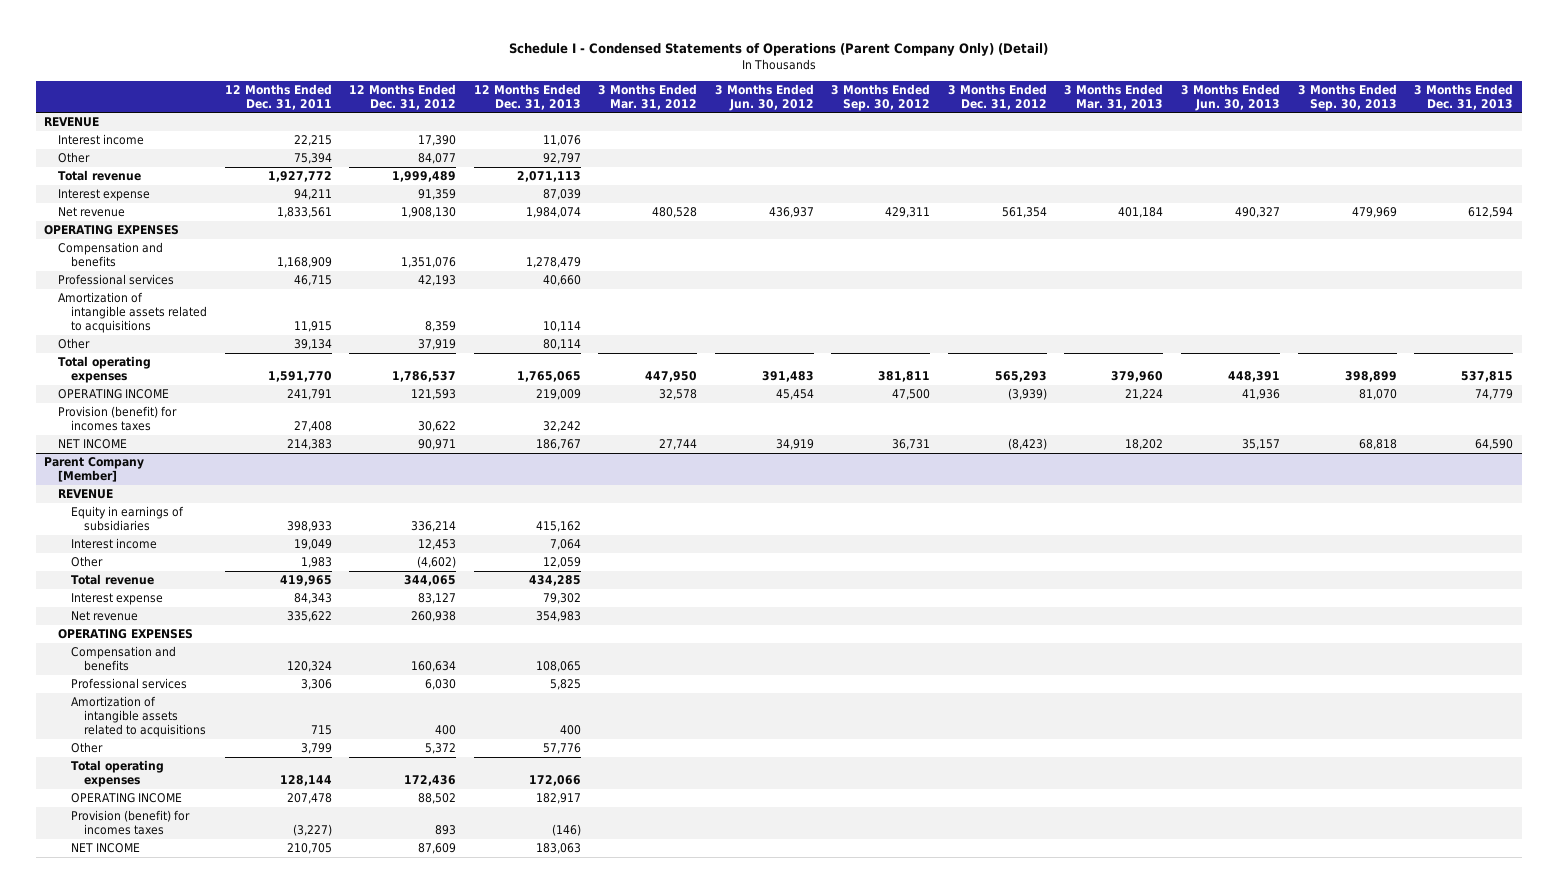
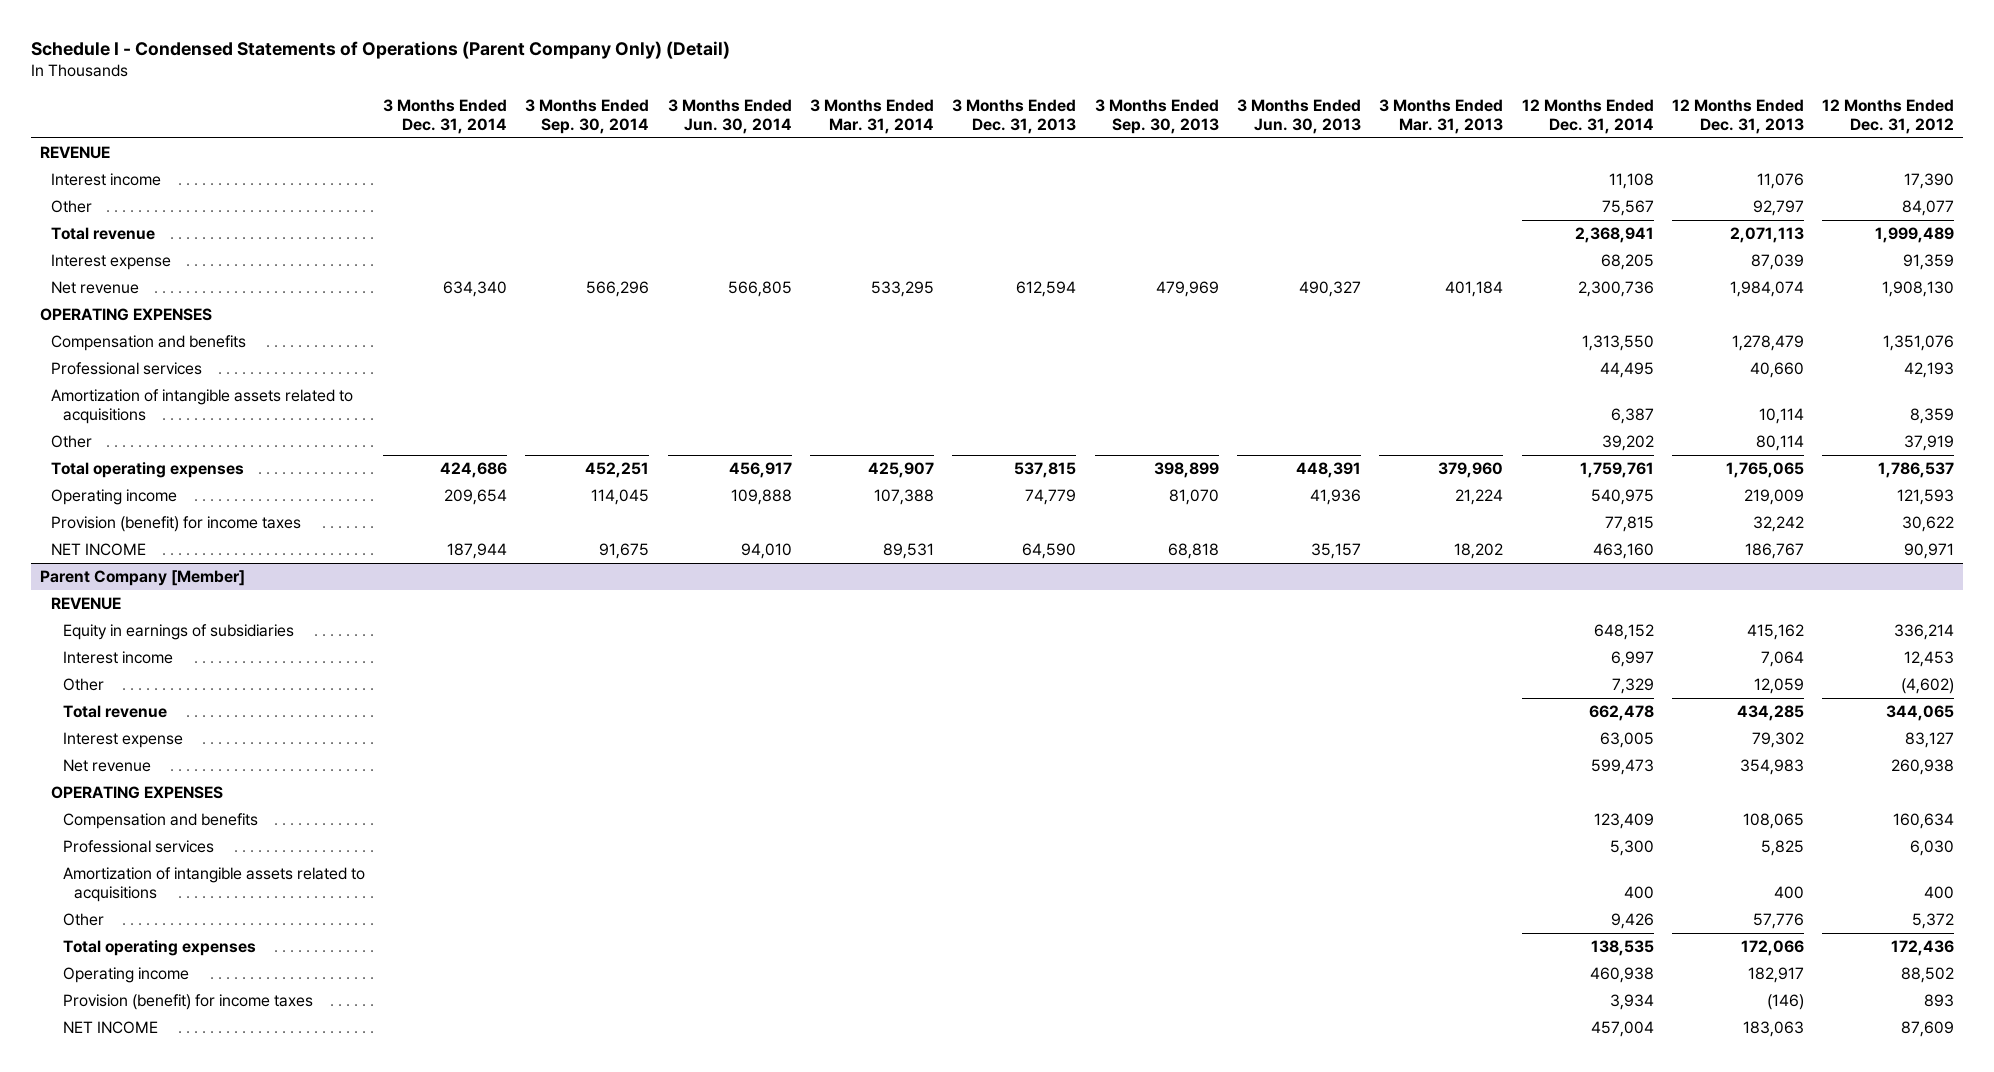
[224,83,332,110] 12 Months Ended Dec. 31, 2011 -> none
[598,83,698,110] 3 Months Ended Mar. 31, 2012 -> none
[714,83,814,111] 3 Months Ended Jun. 30, 2012 -> none
[831,83,931,111] 3 Months Ended Sep. 30, 2012 -> none
[947,83,1047,110] 3 Months Ended Dec. 31, 2012 -> none
none -> [383,99,508,134] 3 Months Ended Dec. 31, 2014
none -> [525,99,650,134] 3 Months Ended Sep. 30, 2014
none -> [667,99,792,134] 3 Months Ended Jun. 30, 2014
none -> [810,99,935,134] 3 Months Ended Mar. 31, 2014
none -> [1521,99,1654,134] 12 Months Ended Dec. 31, 2014
[57,389,169,400] OPERATING INCOME -> [51,489,178,506] Operating income
[57,406,177,432] Provision (benefit) for incomes taxes -> [51,516,302,533] Provision (benefit) for income taxes
[70,793,182,804] OPERATING INCOME -> [62,967,189,984] Operating income
[70,810,190,836] Provision (benefit) for incomes taxes -> [62,994,313,1011] Provision (benefit) for income taxes

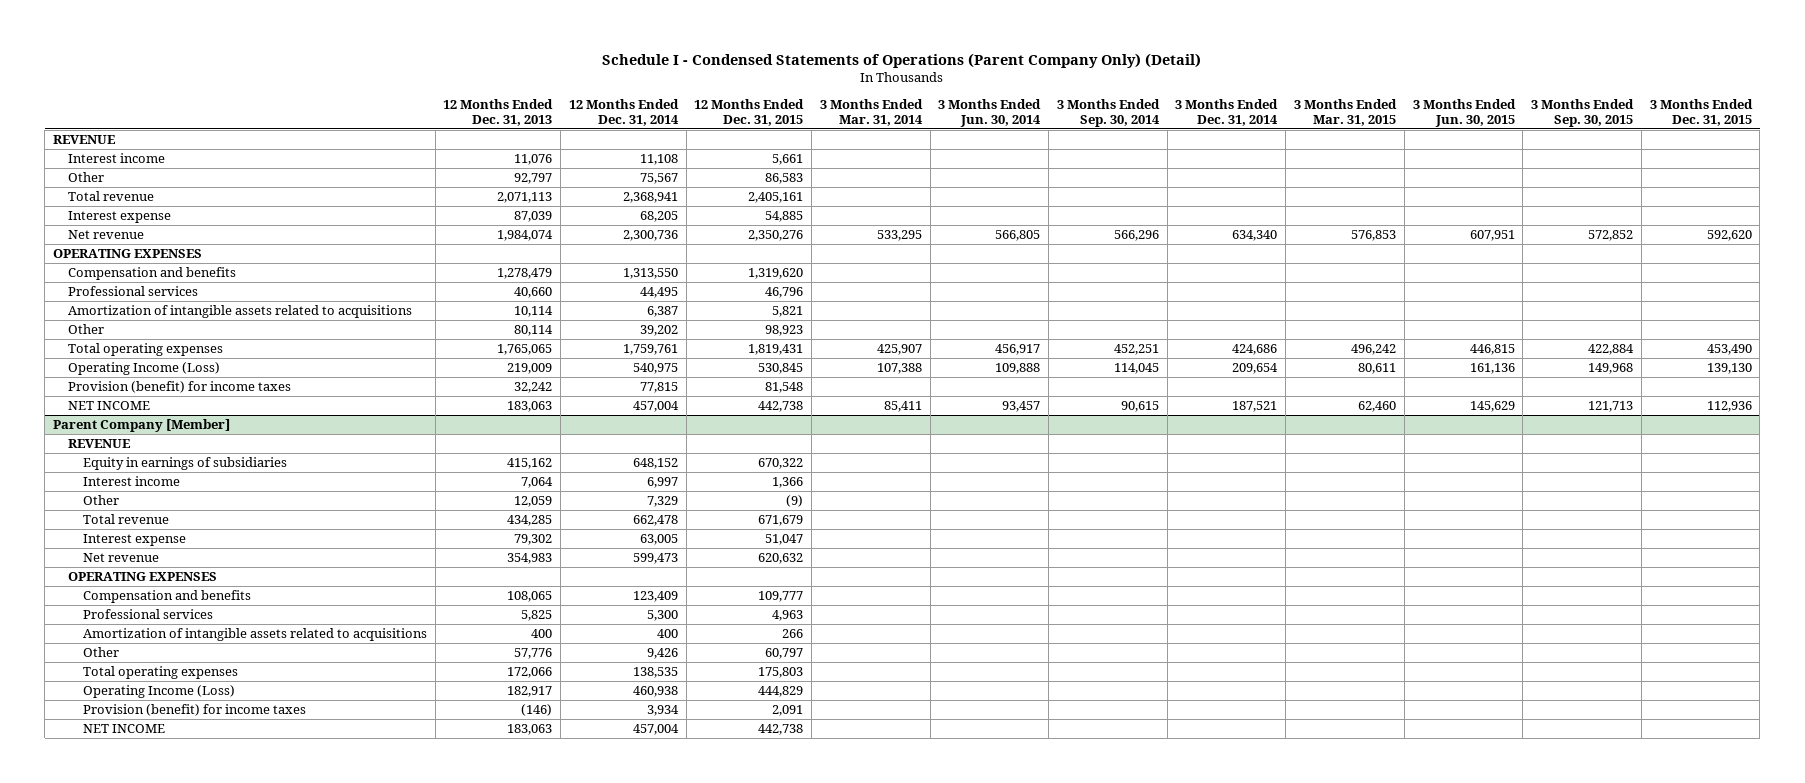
[952,99,1077,134] 3 Months Ended Dec. 31, 2013 -> none
[1094,99,1219,134] 3 Months Ended Sep. 30, 2013 -> none
[1236,99,1361,134] 3 Months Ended Jun. 30, 2013 -> none
[1379,99,1504,134] 3 Months Ended Mar. 31, 2013 -> none
[1822,99,1955,134] 12 Months Ended Dec. 31, 2012 -> none
none -> [694,98,805,126] 12 Months Ended Dec. 31, 2015
none -> [1294,98,1398,126] 3 Months Ended Mar. 31, 2015
none -> [1412,98,1516,127] 3 Months Ended Jun. 30, 2015
none -> [1531,98,1635,127] 3 Months Ended Sep. 30, 2015
none -> [1649,98,1753,126] 3 Months Ended Dec. 31, 2015
[51,489,178,506] Operating income -> [67,361,220,375] Operating Income (Loss)
[447,543,508,560] 187,944 -> [1232,400,1278,412] 187,521
[599,543,650,560] 91,675 -> [1120,400,1159,412] 90,615
[740,543,792,560] 94,010 -> [1002,400,1041,412] 93,457
[883,543,935,560] 89,531 -> [883,400,922,412] 85,411
[1592,543,1654,560] 463,160 -> [632,400,679,412] 457,004
[1744,543,1804,560] 186,767 -> [507,400,553,412] 183,063
[62,967,189,984] Operating income -> [82,684,235,698] Operating Income (Loss)

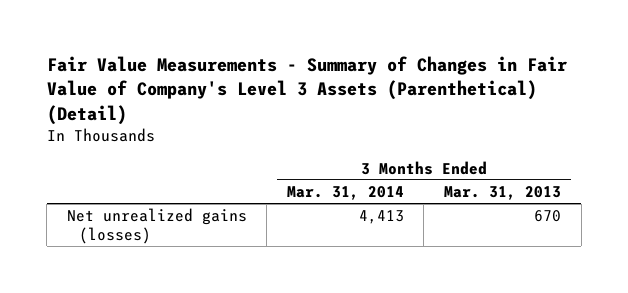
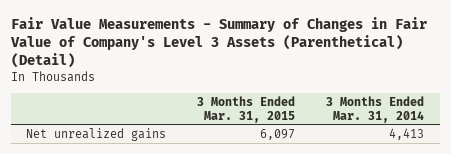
[443,186,561,201] Mar. 31, 2013 -> none
none -> [197,95,296,123] 3 Months Ended Mar. 31, 2015
[66,208,247,244] Net unrealized gains (losses) -> [26,127,167,141] Net unrealized gains

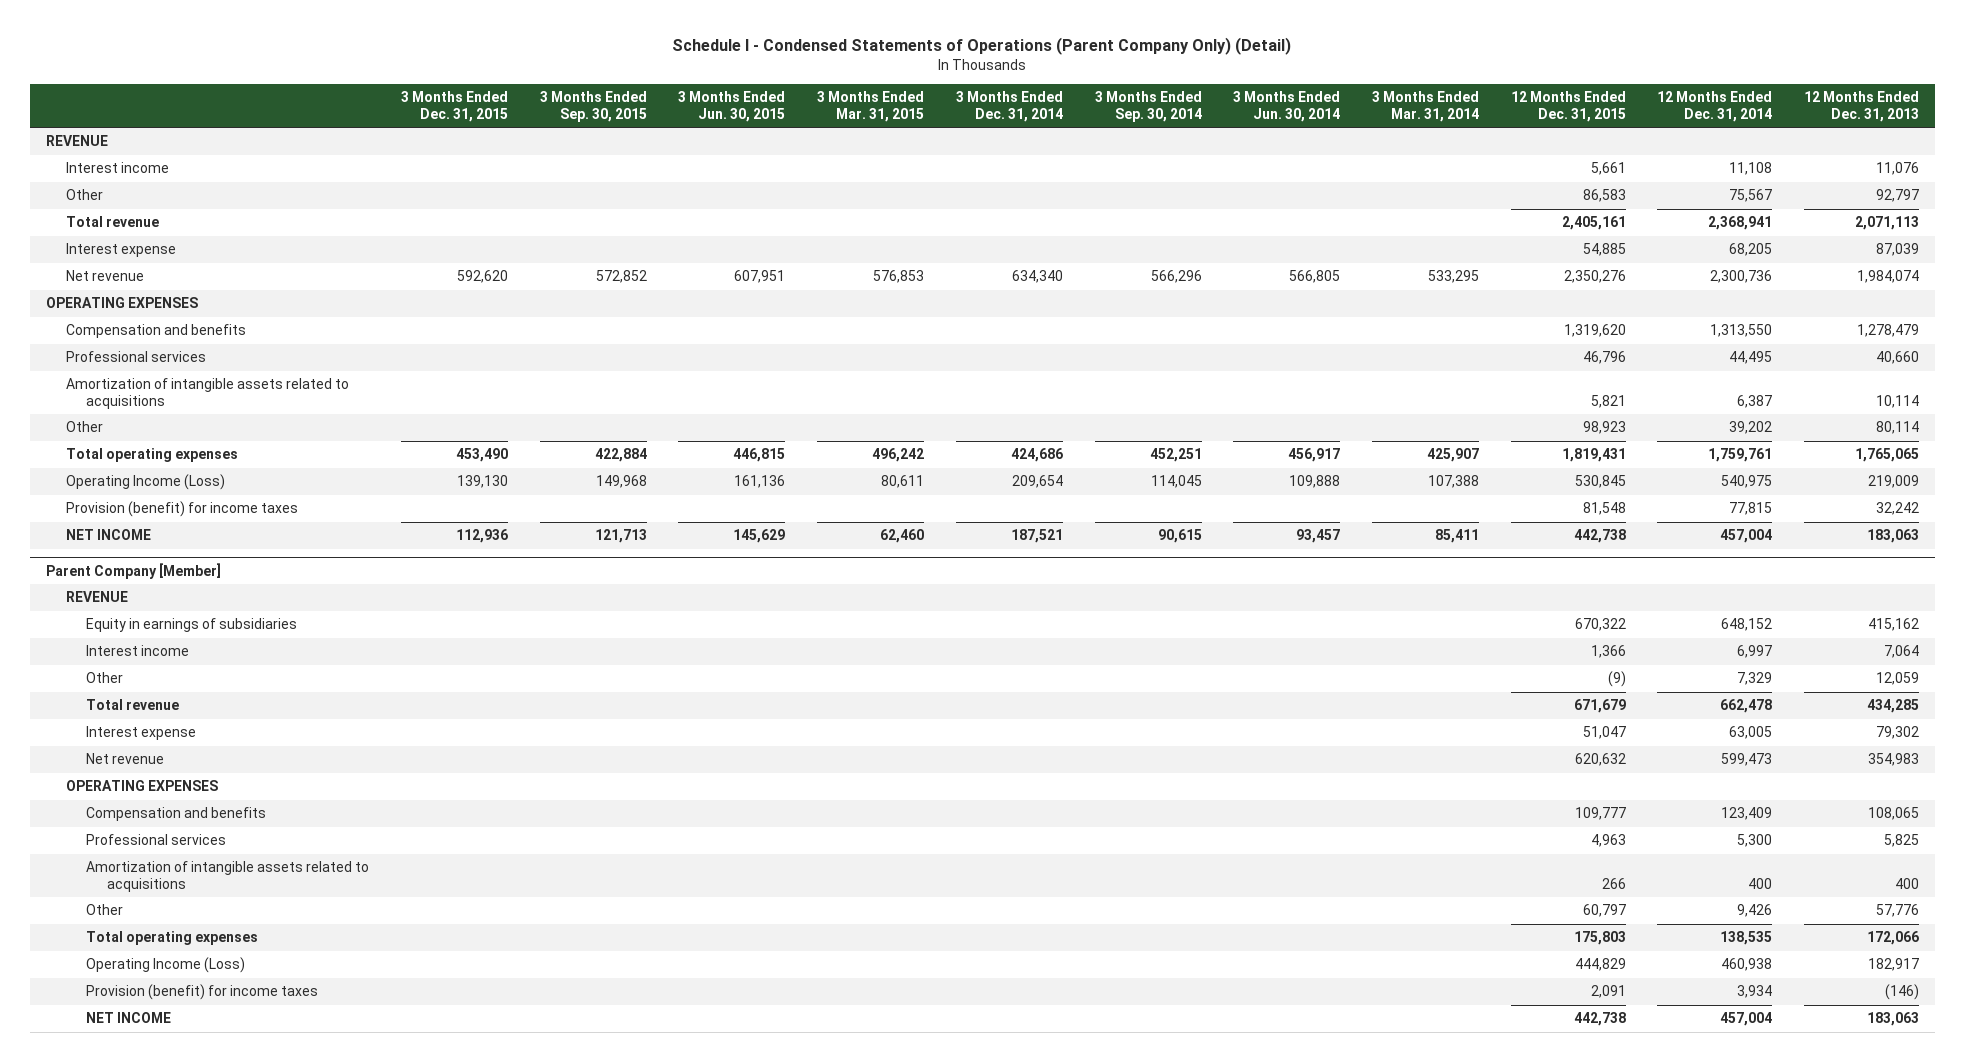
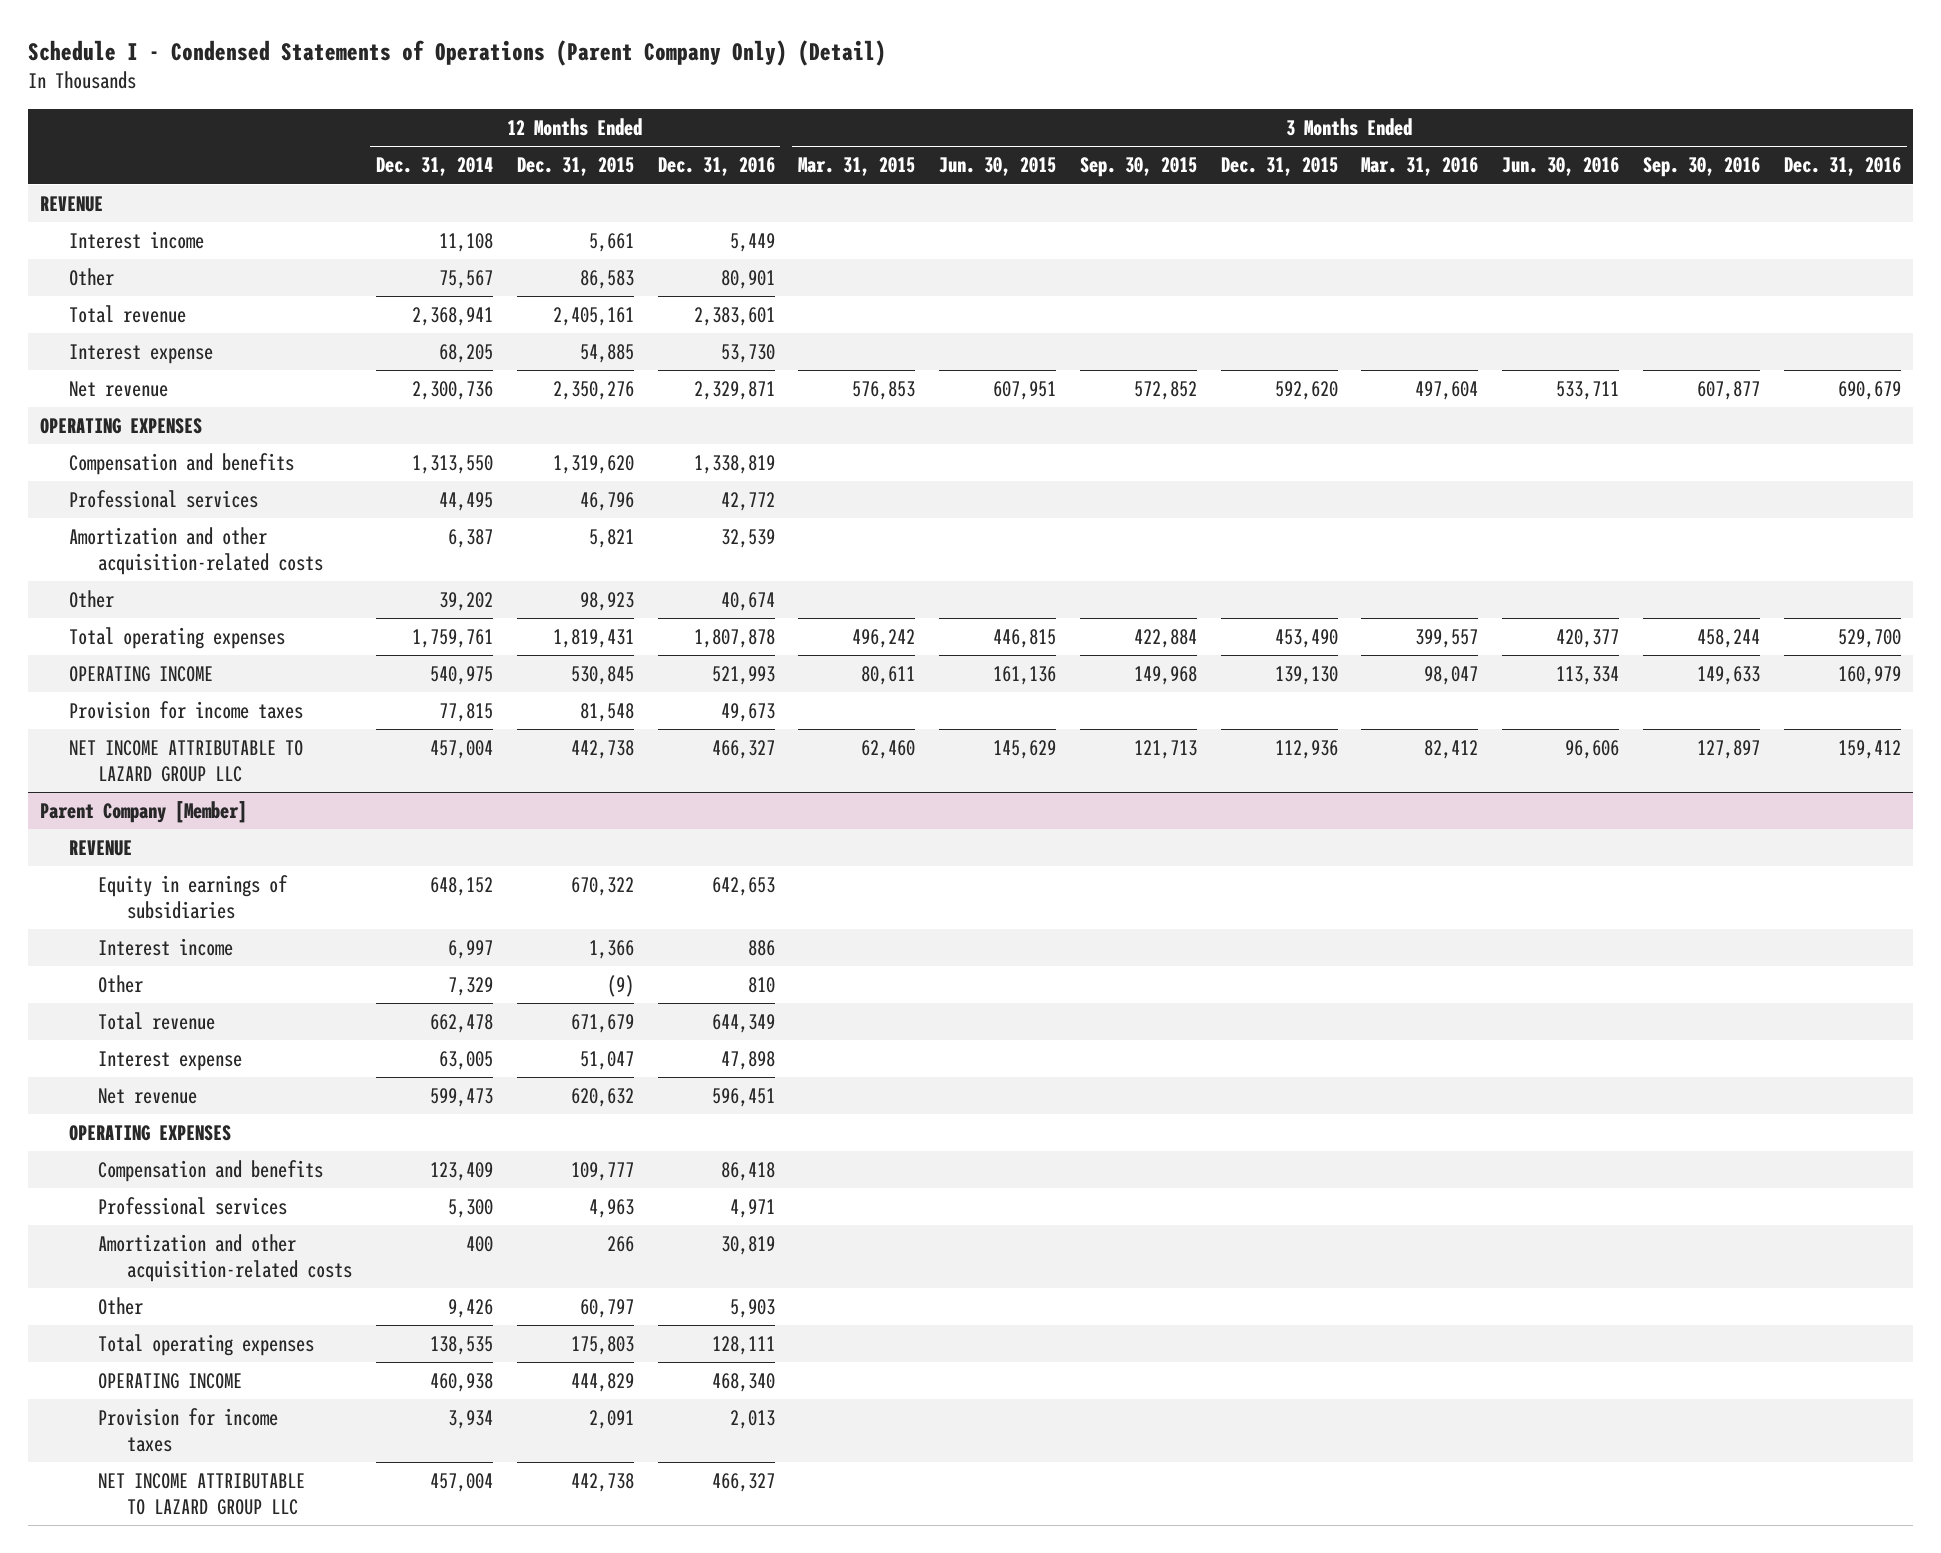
[955,91,1063,122] 3 Months Ended Dec. 31, 2014 -> none
[1094,91,1202,122] 3 Months Ended Sep. 30, 2014 -> none
[1233,91,1341,122] 3 Months Ended Jun. 30, 2014 -> none
[1371,91,1479,122] 3 Months Ended Mar. 31, 2014 -> none
[1804,91,1920,122] 12 Months Ended Dec. 31, 2013 -> none
none -> [657,157,775,177] Dec. 31, 2016
none -> [1361,157,1479,177] Mar. 31, 2016
none -> [1502,157,1620,177] Jun. 30, 2016
none -> [1642,157,1760,178] Sep. 30, 2016
none -> [1783,157,1901,177] Dec. 31, 2016
[66,378,350,409] Amortization of intangible assets related to acquisitions -> [68,526,324,575] Amortization and other acquisition-related costs
[66,474,226,491] Operating Income (Loss) -> [68,665,213,682] OPERATING INCOME
[66,501,299,518] Provision (benefit) for income taxes -> [68,700,303,719] Provision for income taxes
[66,529,152,541] NET INCOME -> [68,739,303,782] NET INCOME ATTRIBUTABLE TO LAZARD GROUP LLC
[86,861,370,892] Amortization of intangible assets related to acquisitions -> [98,1233,353,1282] Amortization and other acquisition-related costs
[86,957,246,974] Operating Income (Loss) -> [98,1372,243,1389] OPERATING INCOME
[86,984,319,1001] Provision (benefit) for income taxes -> [98,1407,279,1452] Provision for income taxes
[86,1012,172,1024] NET INCOME -> [98,1472,306,1515] NET INCOME ATTRIBUTABLE TO LAZARD GROUP LLC

